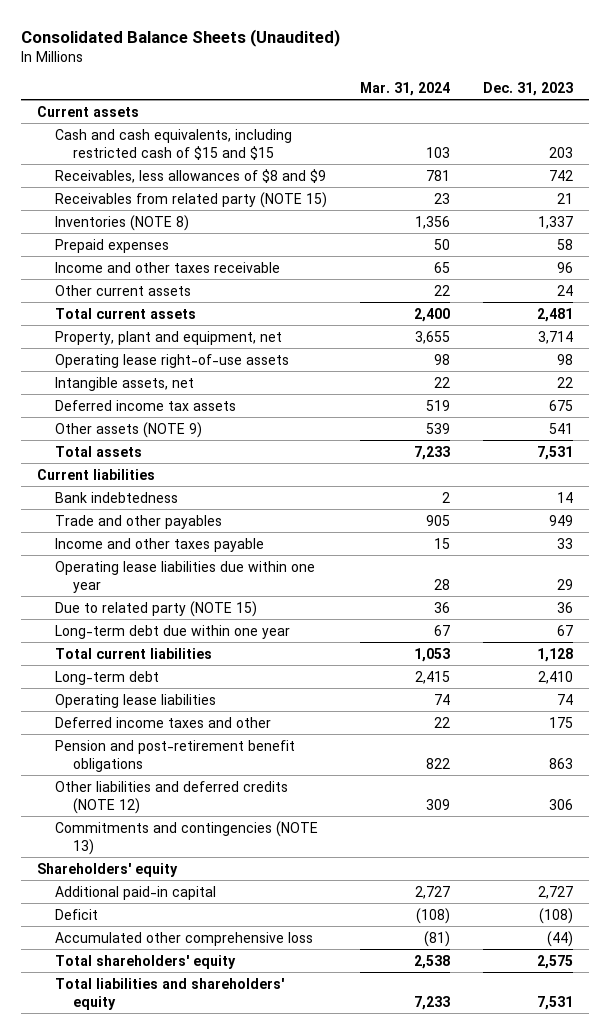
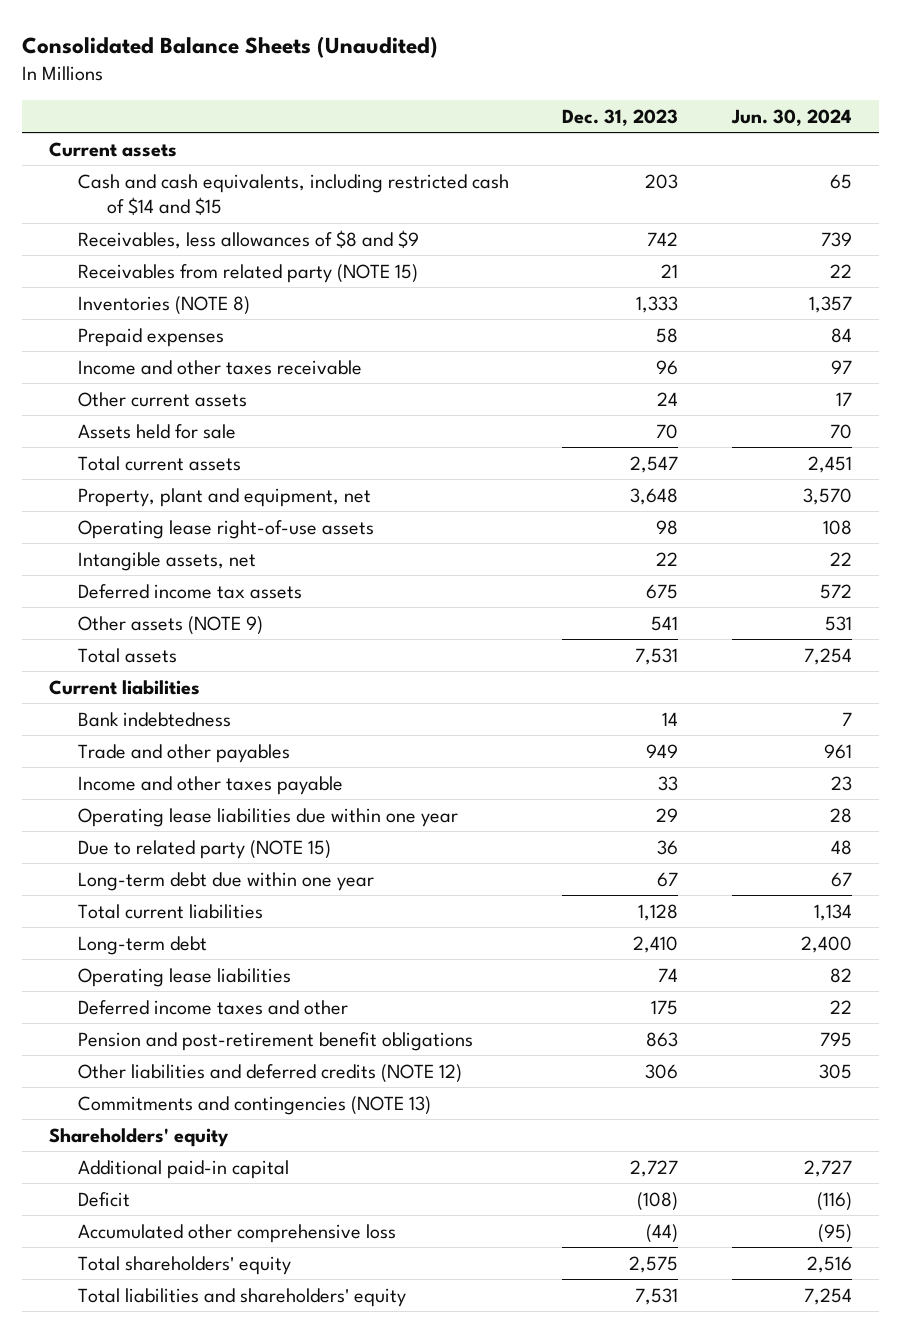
[359,81,450,96] Mar. 31, 2024 -> none
none -> [730,108,852,126] Jun. 30, 2024
[54,128,292,160] Cash and cash equivalents, including restricted cash of $15 and $15 -> [78,173,510,217] Cash and cash equivalents, including restricted cash of $14 and $15
[537,215,573,229] 1,337 -> [636,295,679,313] 1,333
none -> [78,423,237,439] Assets held for sale
[536,307,573,322] 2,481 -> [630,455,679,473] 2,547
[537,330,573,344] 3,714 -> [630,487,679,505] 3,648

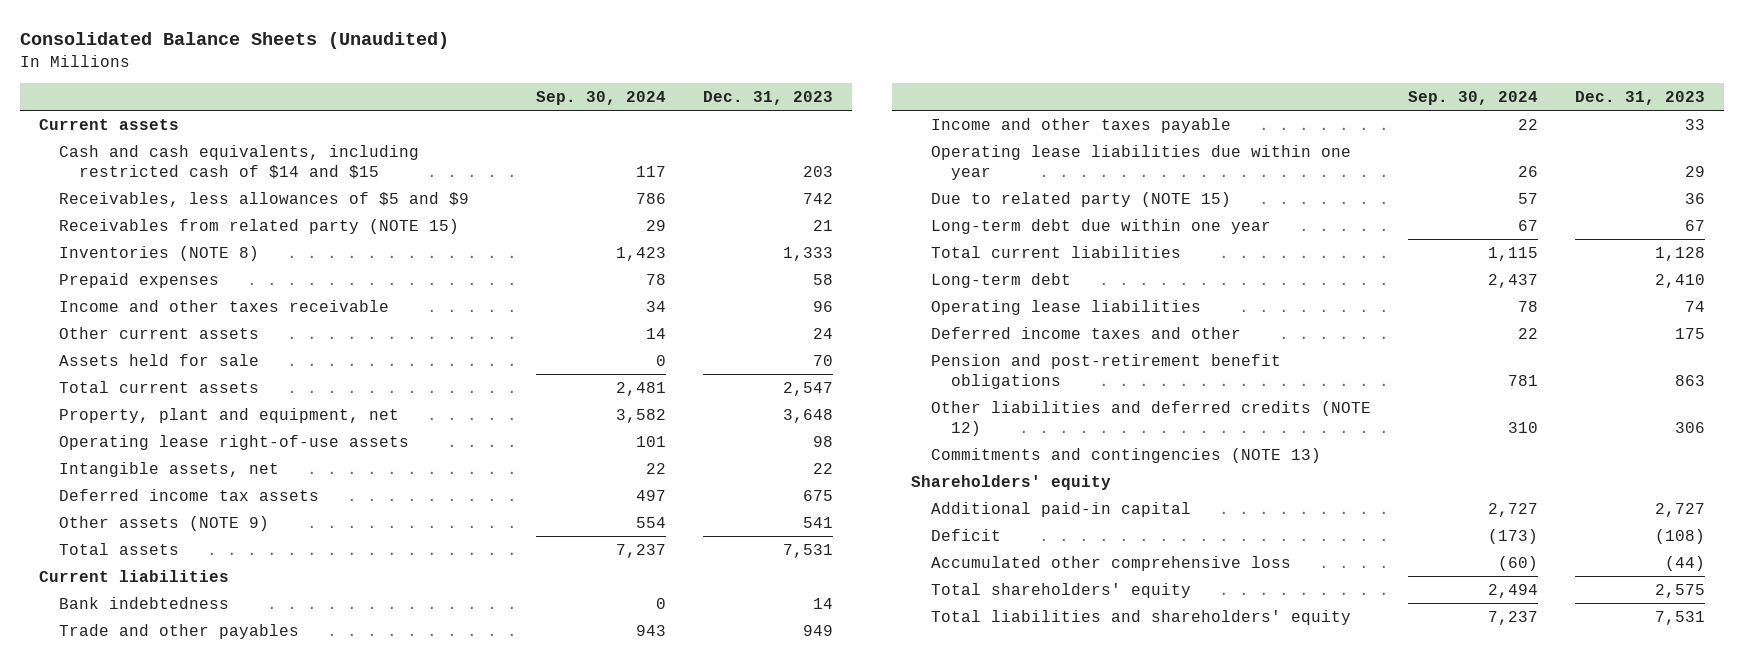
[730,108,852,126] Jun. 30, 2024 -> none
none -> [535,90,666,105] Sep. 30, 2024
[78,229,420,249] Receivables, less allowances of $8 and $9 -> [58,191,469,207] Receivables, less allowances of $5 and $9

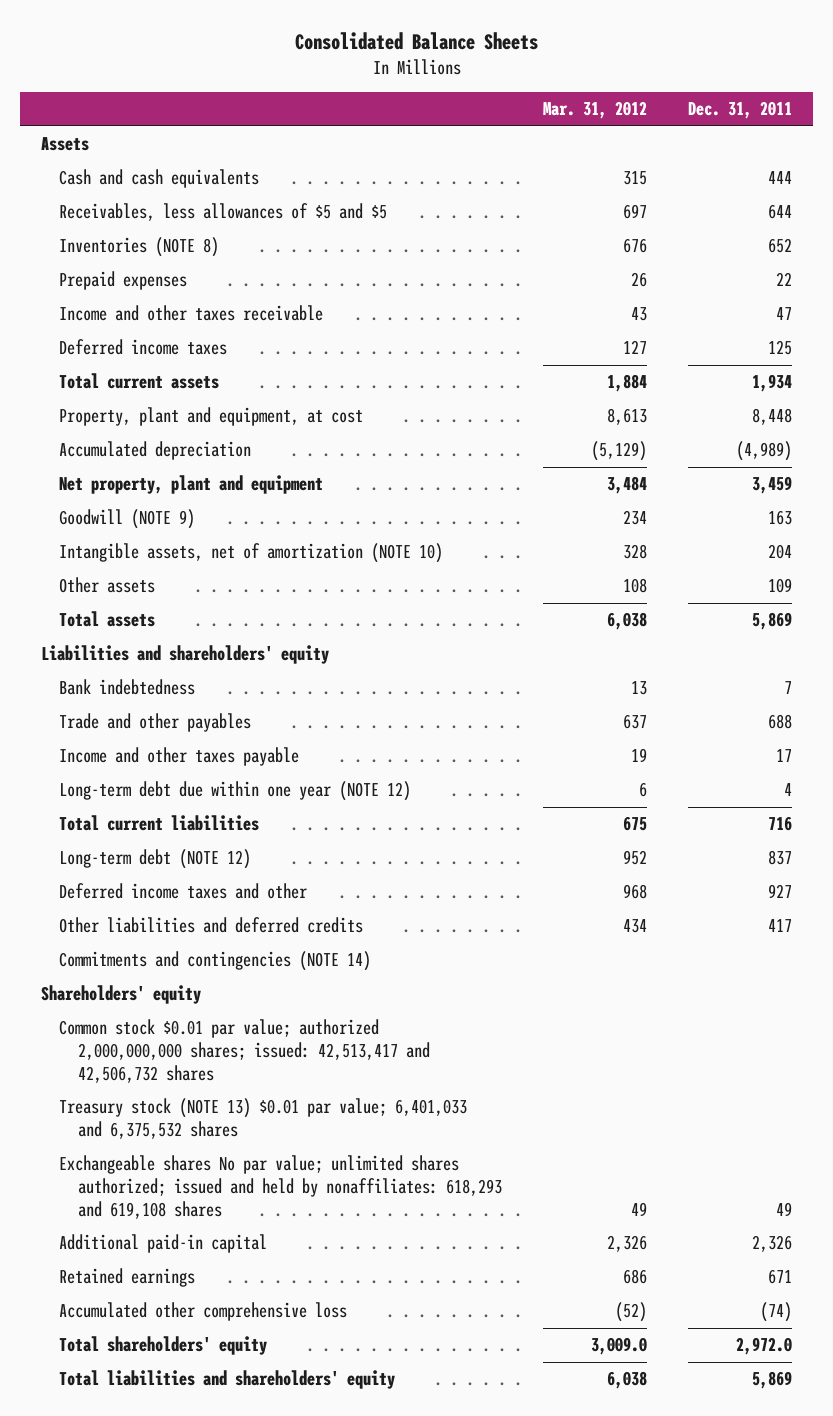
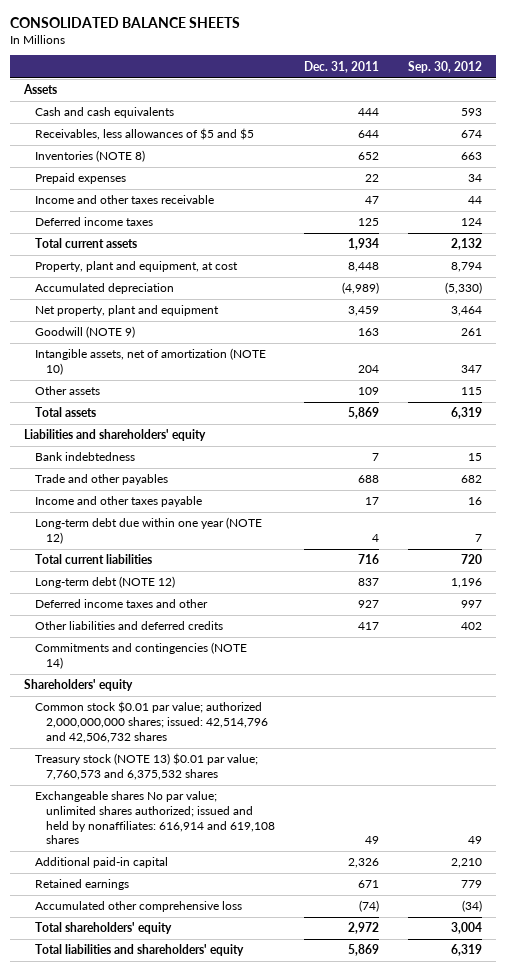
[294,31,538,50] Consolidated Balance Sheets -> [9,16,240,28] CONSOLIDATED BALANCE SHEETS
[542,101,647,120] Mar. 31, 2012 -> none
none -> [407,60,482,73] Sep. 30, 2012
[59,1019,430,1083] Common stock $0.01 par value; authorized 2,000,000,000 shares; issued: 42,513,417 and 42,506,732 shares -> [35,701,268,743] Common stock $0.01 par value; authorized 2,000,000,000 shares; issued: 42,514,796 and 42,506,732 shares
[59,1098,468,1140] Treasury stock (NOTE 13) $0.01 par value; 6,401,033 and 6,375,532 shares -> [35,753,259,781] Treasury stock (NOTE 13) $0.01 par value; 7,760,573 and 6,375,532 shares
[59,1155,502,1219] Exchangeable shares No par value; unlimited shares authorized; issued and held by nonaffiliates: 618,293 and 619,108 shares -> [35,791,275,845] Exchangeable shares No par value; unlimited shares authorized; issued and held by nonaffiliates: 616,914 and 619,108 shares
[736,1337,793,1356] 2,972.0 -> [347,922,379,935] 2,972

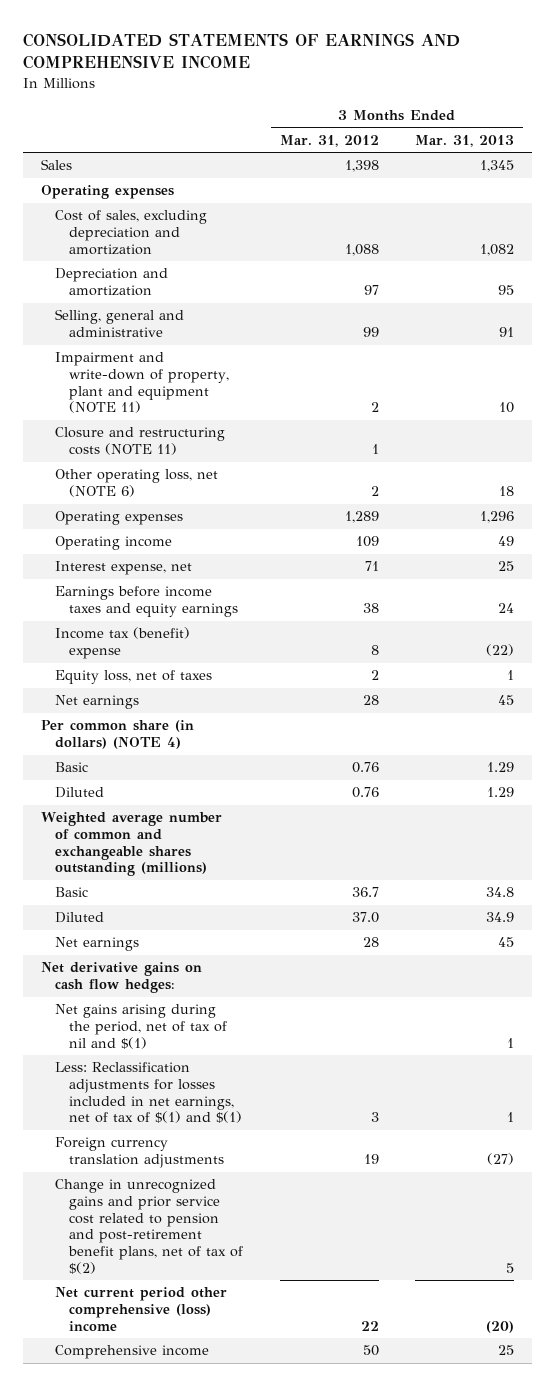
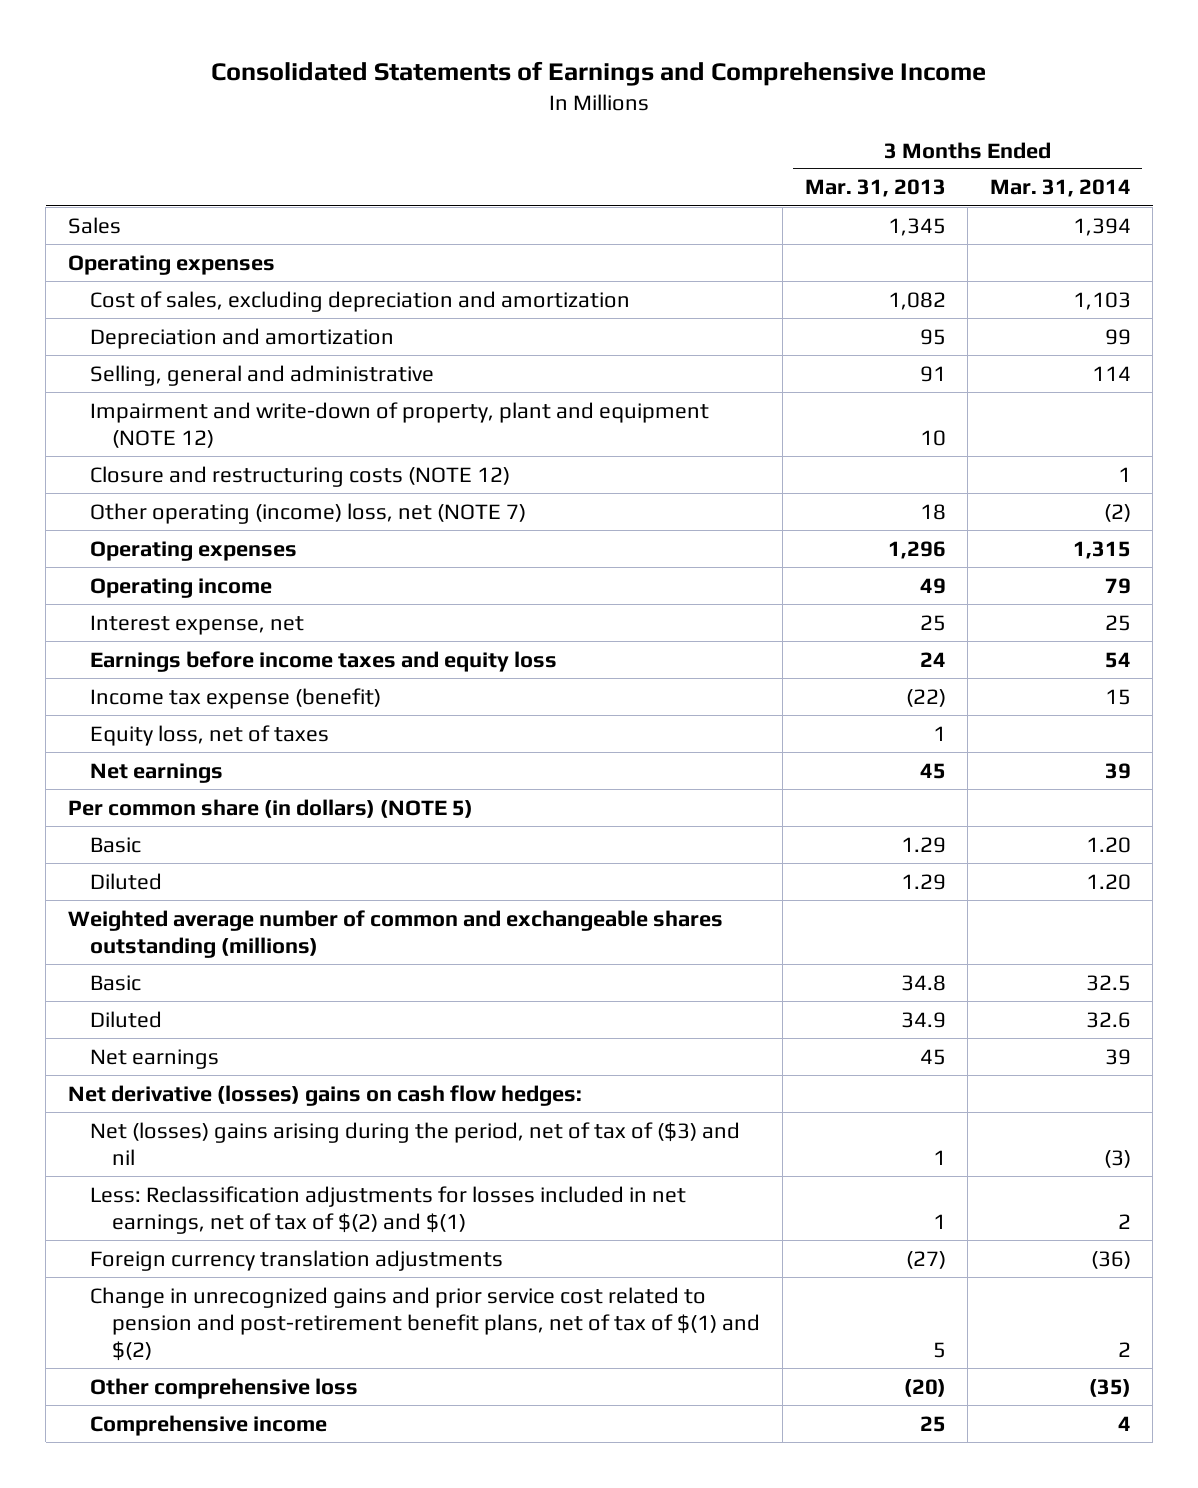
[23,32,461,70] CONSOLIDATED STATEMENTS OF EARNINGS AND COMPREHENSIVE INCOME -> [211,61,987,87] Consolidated Statements of Earnings and Comprehensive Income
[279,134,379,147] Mar. 31, 2012 -> none
none -> [989,179,1131,198] Mar. 31, 2014
[55,352,230,414] Impairment and write-down of property, plant and equipment (NOTE 11) -> [90,401,710,448] Impairment and write-down of property, plant and equipment (NOTE 12)
[55,427,226,456] Closure and restructuring costs (NOTE 11) -> [90,465,511,487] Closure and restructuring costs (NOTE 12)
[55,469,219,498] Other operating loss, net (NOTE 6) -> [90,502,527,524] Other operating (income) loss, net (NOTE 7)
[55,586,239,618] Earnings before income taxes and equity earnings -> [90,650,558,672] Earnings before income taxes and equity loss
[55,627,191,660] Income tax (benefit) expense -> [90,687,382,709] Income tax expense (benefit)
[41,720,195,750] Per common share (in dollars) (NOTE 4) -> [67,798,473,818] Per common share (in dollars) (NOTE 5)
[41,962,203,994] Net derivative gains on cash flow hedges: -> [67,1084,582,1106] Net derivative (losses) gains on cash flow hedges:
[55,1004,228,1049] Net gains arising during the period, net of tax of nil and $(1) -> [90,1121,741,1165] Net (losses) gains arising during the period, net of tax of ($3) and nil
[55,1062,243,1124] Less: Reclassification adjustments for losses included in net earnings, net of tax of $(1) and $(1) -> [90,1185,687,1234] Less: Reclassification adjustments for losses included in net earnings, net of tax of $(2) and $(1)
[55,1179,244,1274] Change in unrecognized gains and prior service cost related to pension and post-retirement benefit plans, net of tax of $(2) -> [90,1286,761,1362] Change in unrecognized gains and prior service cost related to pension and post-retirement benefit plans, net of tax of $(1) and $(2)
[55,1287,228,1331] Net current period other comprehensive (loss) income -> [90,1377,359,1399] Other comprehensive loss

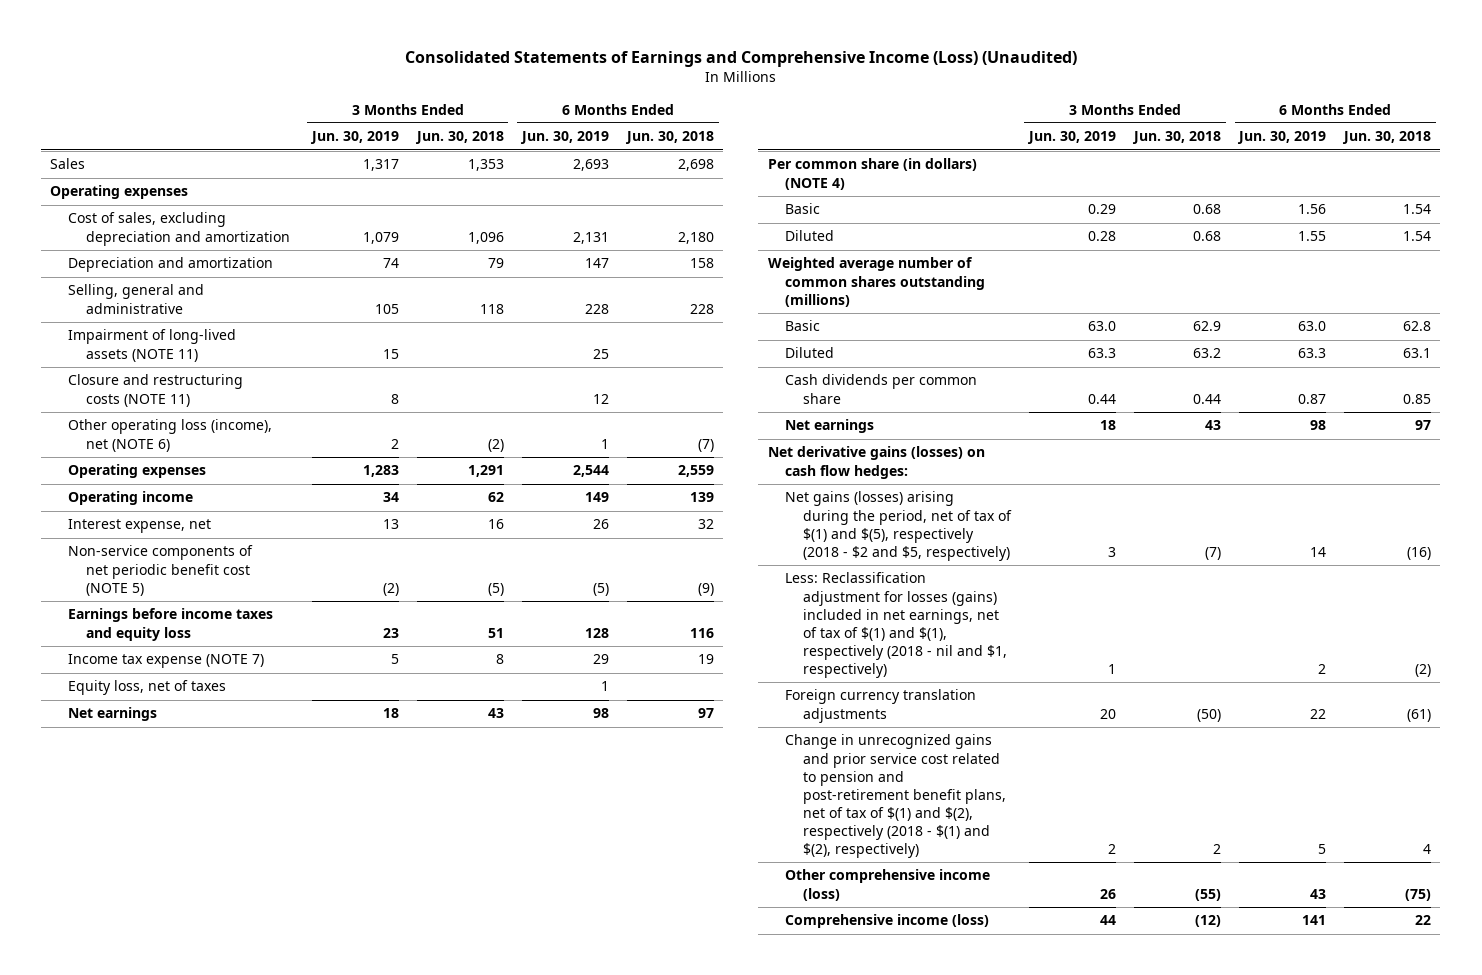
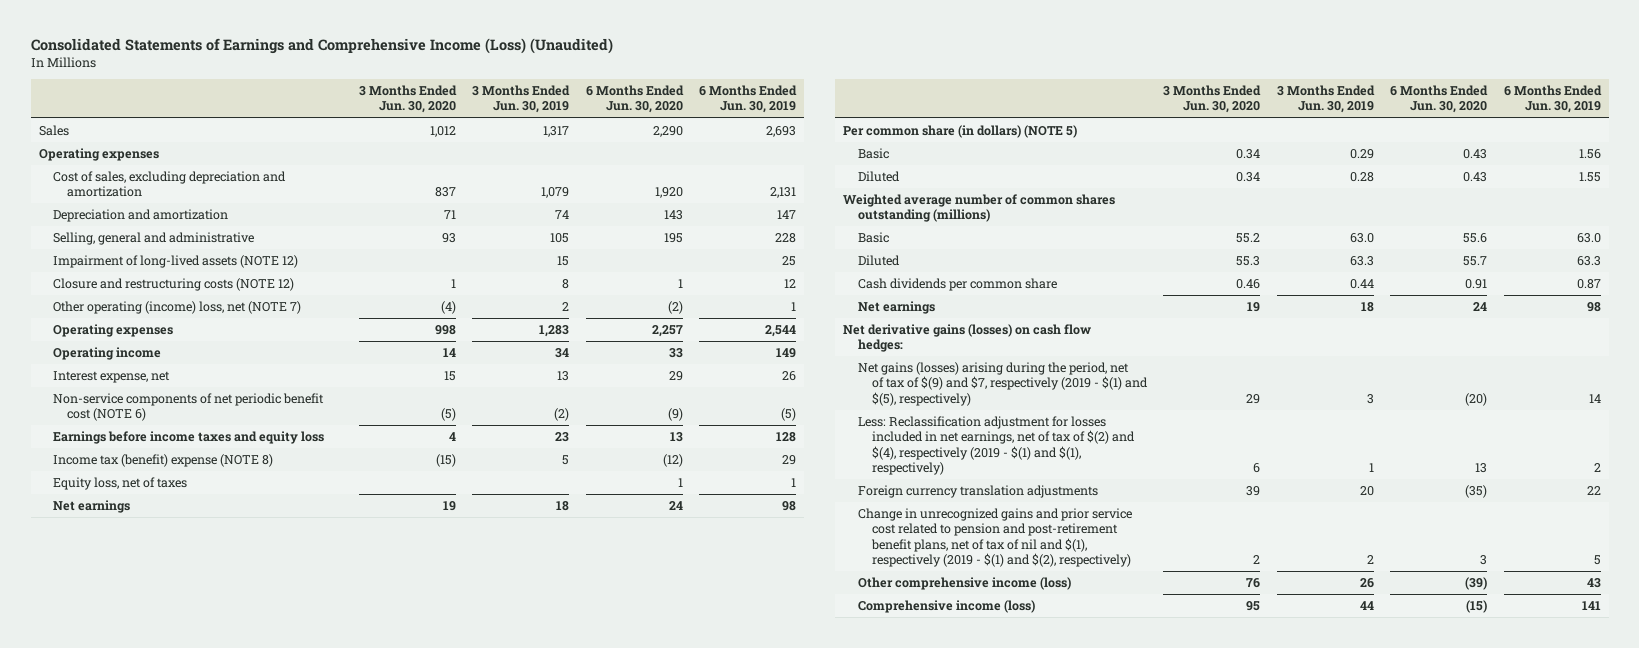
[414,131,504,145] Jun. 30, 2018 -> none
[625,131,715,145] Jun. 30, 2018 -> none
none -> [358,85,457,114] 3 Months Ended Jun. 30, 2020
none -> [585,85,684,114] 6 Months Ended Jun. 30, 2020
[67,329,236,362] Impairment of long-lived assets (NOTE 11) -> [53,255,299,269] Impairment of long-lived assets (NOTE 12)
[67,374,243,407] Closure and restructuring costs (NOTE 11) -> [53,278,295,292] Closure and restructuring costs (NOTE 12)
[67,419,272,452] Other operating loss (income), net (NOTE 6) -> [53,301,302,315] Other operating (income) loss, net (NOTE 7)
[67,545,253,596] Non-service components of net periodic benefit cost (NOTE 5) -> [53,393,325,422] Non-service components of net periodic benefit cost (NOTE 6)
[67,654,264,669] Income tax expense (NOTE 7) -> [53,454,274,468] Income tax (benefit) expense (NOTE 8)
[767,158,977,190] Per common share (in dollars) (NOTE 4) -> [843,125,1078,139] Per common share (in dollars) (NOTE 5)
[785,491,1012,561] Net gains (losses) arising during the period, net of tax of $(1) and $(5), respectively (2018 - $2 and $5, respectively) -> [857,362,1148,406] Net gains (losses) arising during the period, net of tax of $(9) and $7, respectively (2019 - $(1) and $(5), respectively)
[785,572,1007,678] Less: Reclassification adjustment for losses (gains) included in net earnings, net of tax of $(1) and $(1), respectively (2018 - nil and $1, respectively) -> [857,416,1135,476] Less: Reclassification adjustment for losses included in net earnings, net of tax of $(2) and $(4), respectively (2019 - $(1) and $(1), respectively)
[785,734,1006,859] Change in unrecognized gains and prior service cost related to pension and post-retirement benefit plans, net of tax of $(1) and $(2), respectively (2018 - $(1) and $(2), respectively) -> [857,508,1132,568] Change in unrecognized gains and prior service cost related to pension and post-retirement benefit plans, net of tax of nil and $(1), respectively (2019 - $(1) and $(2), respectively)

